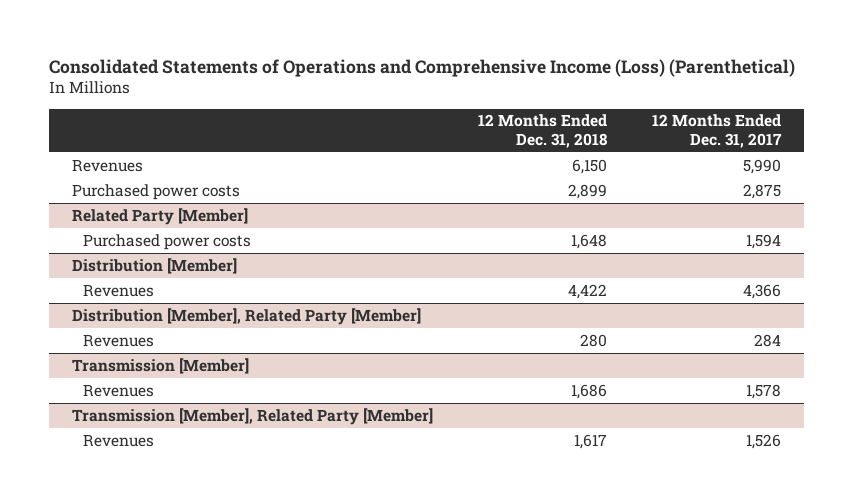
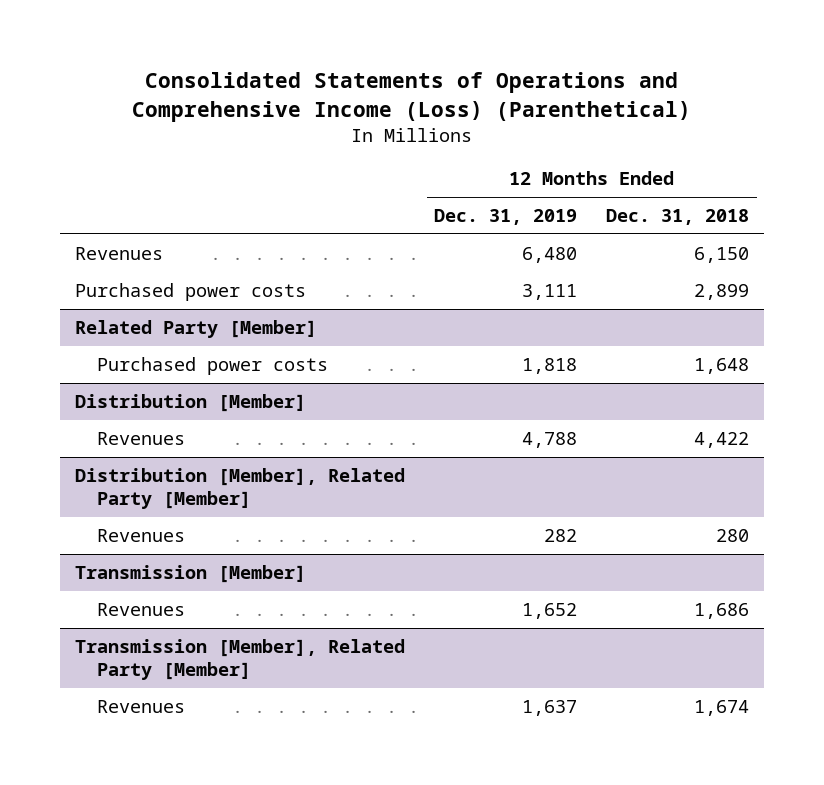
[652,114,783,149] 12 Months Ended Dec. 31, 2017 -> none
none -> [433,209,577,226] Dec. 31, 2019
[574,433,608,449] 1,617 -> [694,699,750,716] 1,674

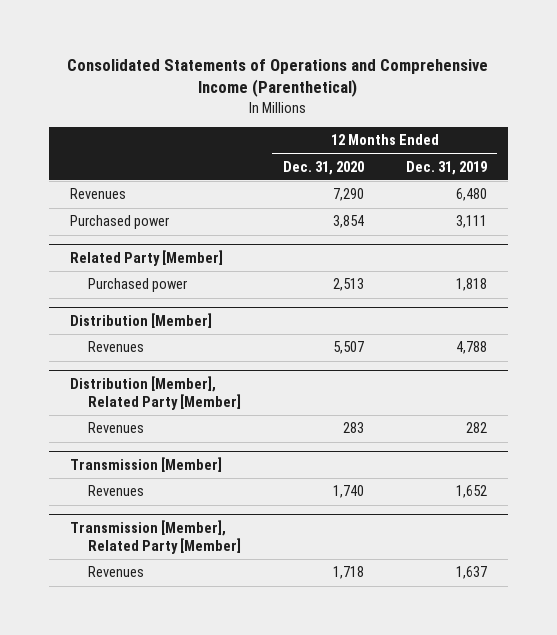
[131,72,691,123] Consolidated Statements of Operations and Comprehensive Income (Loss) (Parenthetical) -> [67,58,489,98] Consolidated Statements of Operations and Comprehensive Income (Parenthetical)
[606,209,750,226] Dec. 31, 2018 -> none
none -> [282,160,364,175] Dec. 31, 2020
[74,282,306,301] Purchased power costs -> [69,215,169,230] Purchased power
[97,356,329,375] Purchased power costs -> [87,278,187,293] Purchased power

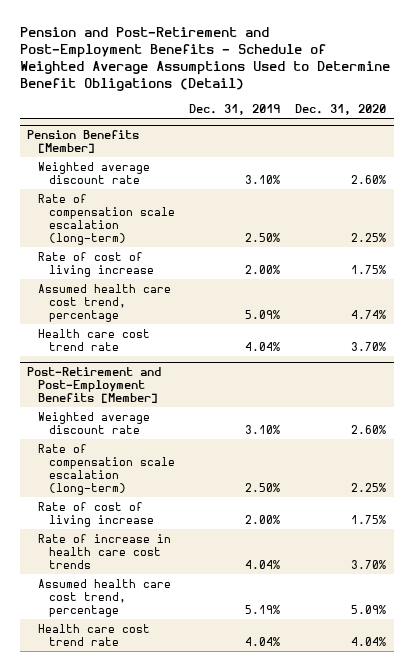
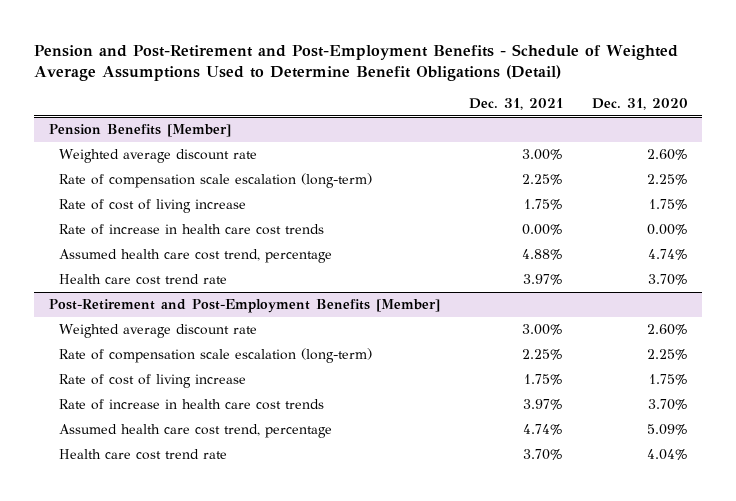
[189,104,281,116] Dec. 31, 2019 -> none
none -> [468,98,563,111] Dec. 31, 2021
none -> [59,224,325,236] Rate of increase in health care cost trends

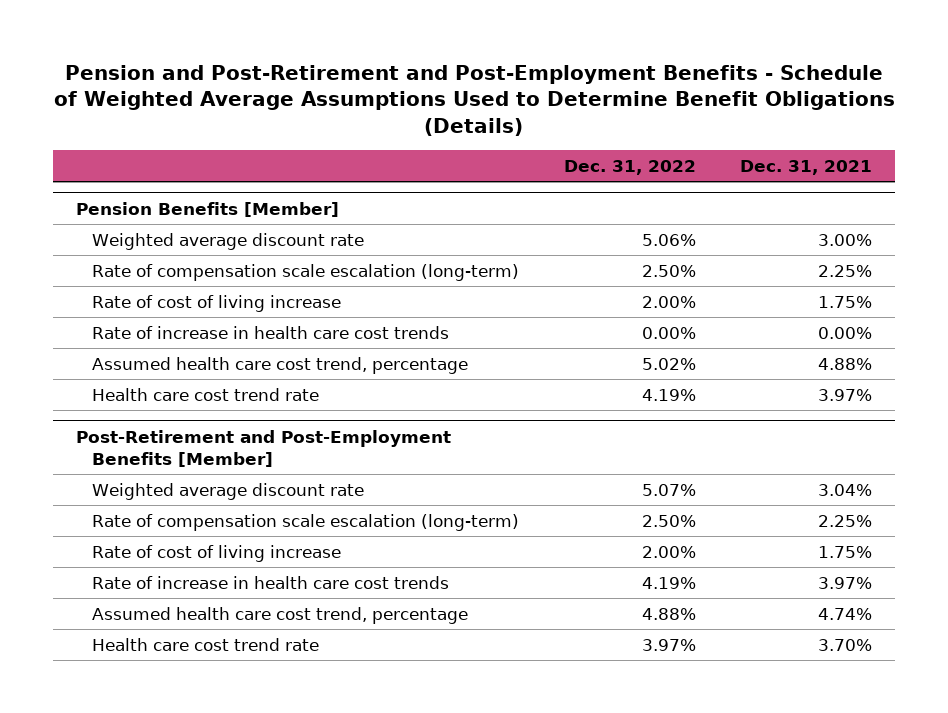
[34,43,679,81] Pension and Post-Retirement and Post-Employment Benefits - Schedule of Weighted Average Assumptions Used to Determine Benefit Obligations (Detail) -> [54,64,896,136] Pension and Post-Retirement and Post-Employment Benefits - Schedule of Weighted Average Assumptions Used to Determine Benefit Obligations (Details)
[591,98,688,111] Dec. 31, 2020 -> none
none -> [563,159,696,175] Dec. 31, 2022
[521,324,563,336] 3.00% -> [818,483,873,496] 3.04%

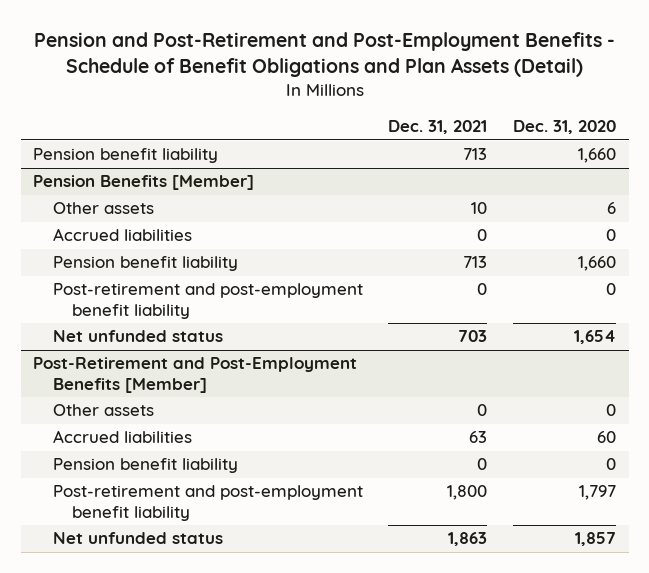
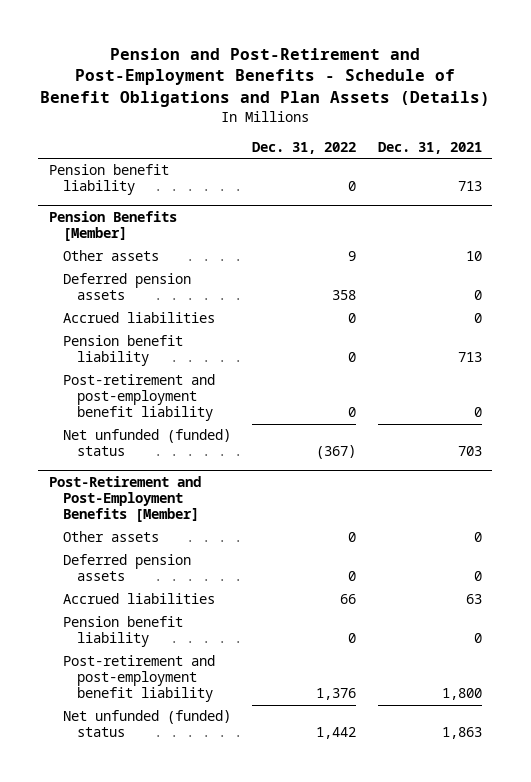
[33,31,615,78] Pension and Post-Retirement and Post-Employment Benefits - Schedule of Benefit Obligations and Plan Assets (Detail) -> [40,47,491,107] Pension and Post-Retirement and Post-Employment Benefits - Schedule of Benefit Obligations and Plan Assets (Details)
[512,120,616,135] Dec. 31, 2020 -> none
none -> [252,141,357,154] Dec. 31, 2022
none -> [62,273,191,301] Deferred pension assets
[52,330,223,343] Net unfunded status -> [62,429,231,457] Net unfunded (funded) status
none -> [62,554,191,582] Deferred pension assets
[52,532,223,545] Net unfunded status -> [62,710,231,738] Net unfunded (funded) status

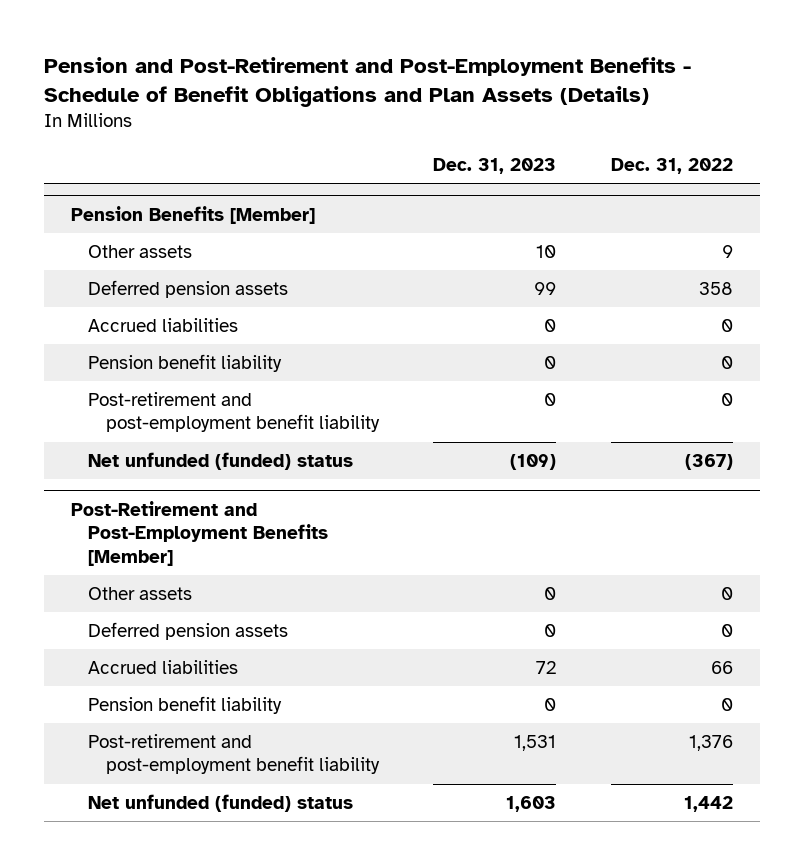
[377,141,482,154] Dec. 31, 2021 -> none
none -> [433,157,557,174] Dec. 31, 2023
[49,164,170,196] Pension benefit liability -> none

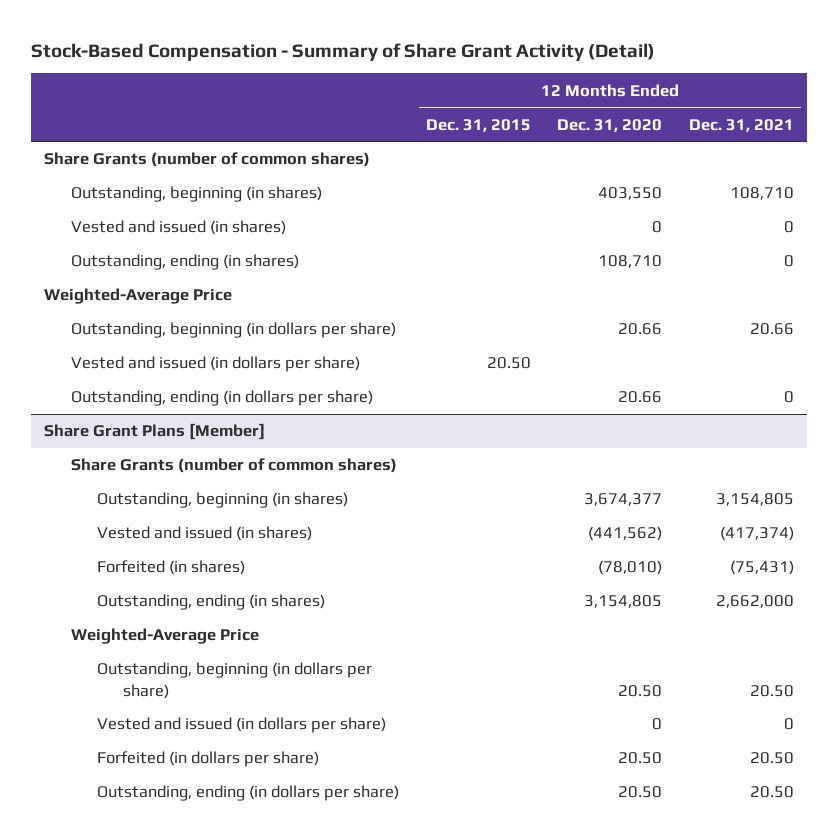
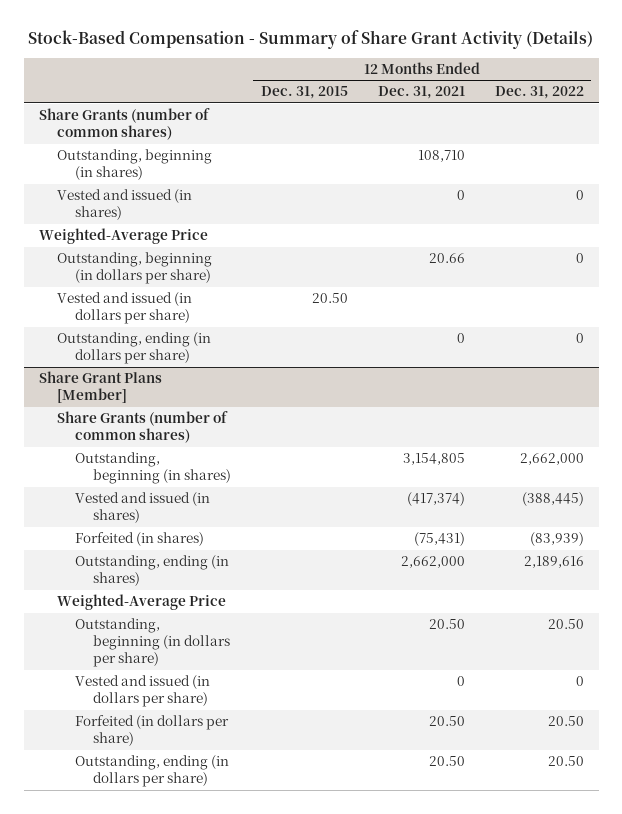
[30,42,655,61] Stock-Based Compensation - Summary of Share Grant Activity (Detail) -> [28,30,594,50] Stock-Based Compensation - Summary of Share Grant Activity (Details)
[557,118,663,132] Dec. 31, 2020 -> none
none -> [494,86,584,100] Dec. 31, 2022
[70,254,299,271] Outstanding, ending (in shares) -> none

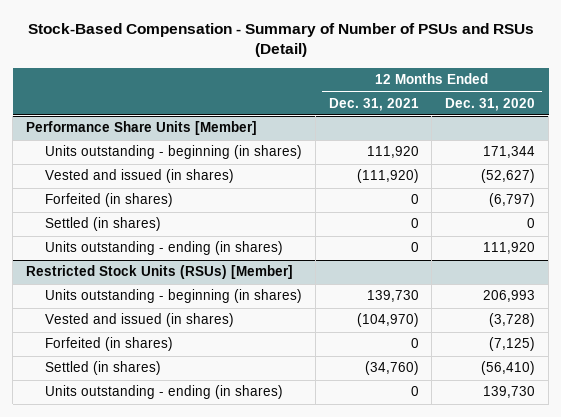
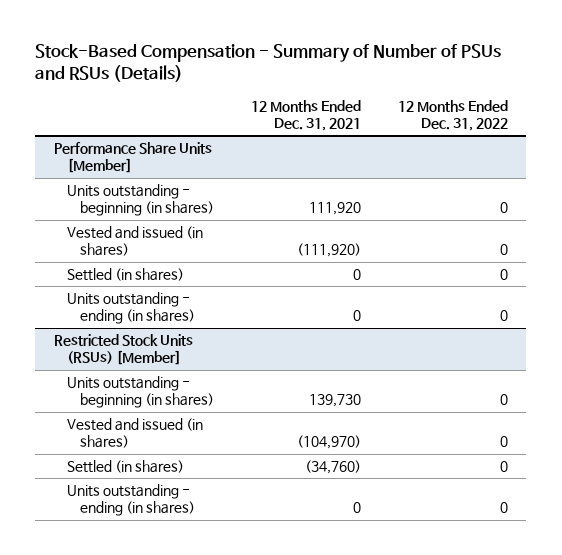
[27,22,534,58] Stock-Based Compensation - Summary of Number of PSUs and RSUs (Detail) -> [35,44,502,83] Stock-Based Compensation - Summary of Number of PSUs and RSUs (Details)
[445,97,536,111] Dec. 31, 2020 -> none
none -> [397,100,508,132] 12 Months Ended Dec. 31, 2022
[44,193,173,208] Forfeited (in shares) -> none
[44,337,173,352] Forfeited (in shares) -> none

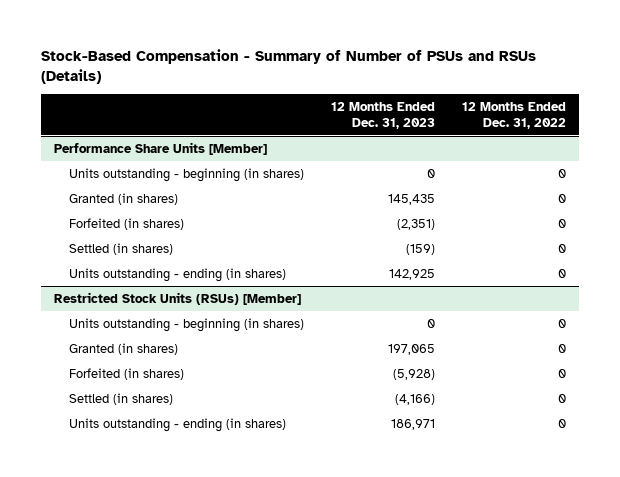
[251,100,362,132] 12 Months Ended Dec. 31, 2021 -> none
none -> [330,102,435,129] 12 Months Ended Dec. 31, 2023
[66,226,203,257] Vested and issued (in shares) -> none
none -> [69,193,179,206] Granted (in shares)
none -> [69,218,185,231] Forfeited (in shares)
[66,418,203,449] Vested and issued (in shares) -> none
none -> [69,343,179,356] Granted (in shares)
none -> [69,368,185,381] Forfeited (in shares)

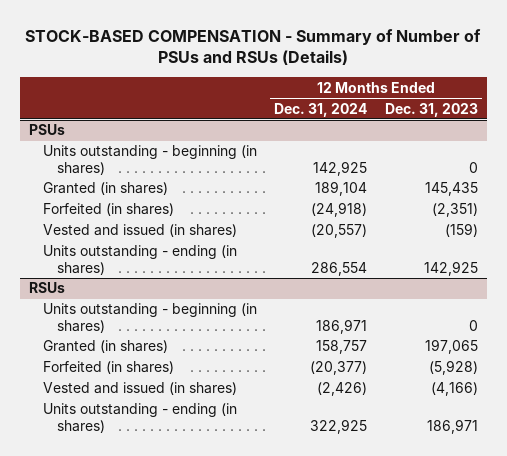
[41,49,537,85] Stock-Based Compensation - Summary of Number of PSUs and RSUs (Details) -> [25,28,482,66] STOCK-BASED COMPENSATION - Summary of Number of PSUs and RSUs (Details)
[461,102,566,129] 12 Months Ended Dec. 31, 2022 -> none
none -> [274,102,368,117] Dec. 31, 2024
[54,142,268,156] Performance Share Units [Member] -> [28,124,65,136] PSUs
[69,243,174,256] Settled (in shares) -> [42,224,237,238] Vested and issued (in shares)
[54,292,302,306] Restricted Stock Units (RSUs) [Member] -> [28,282,65,294] RSUs
[69,393,174,406] Settled (in shares) -> [42,382,237,396] Vested and issued (in shares)

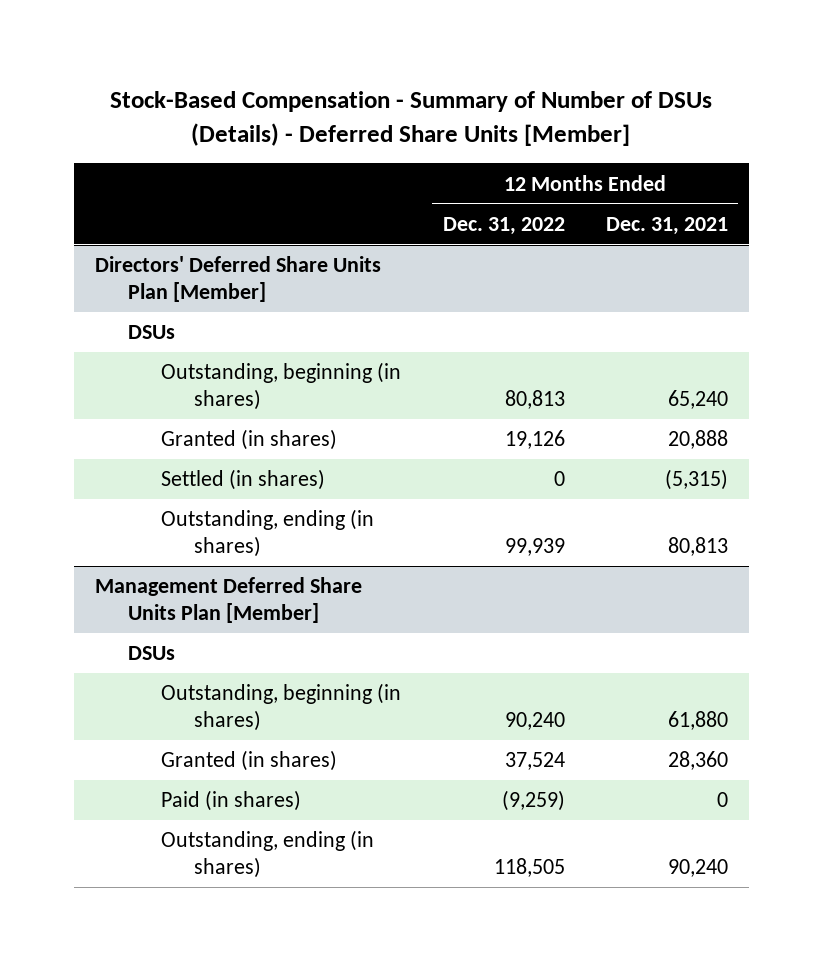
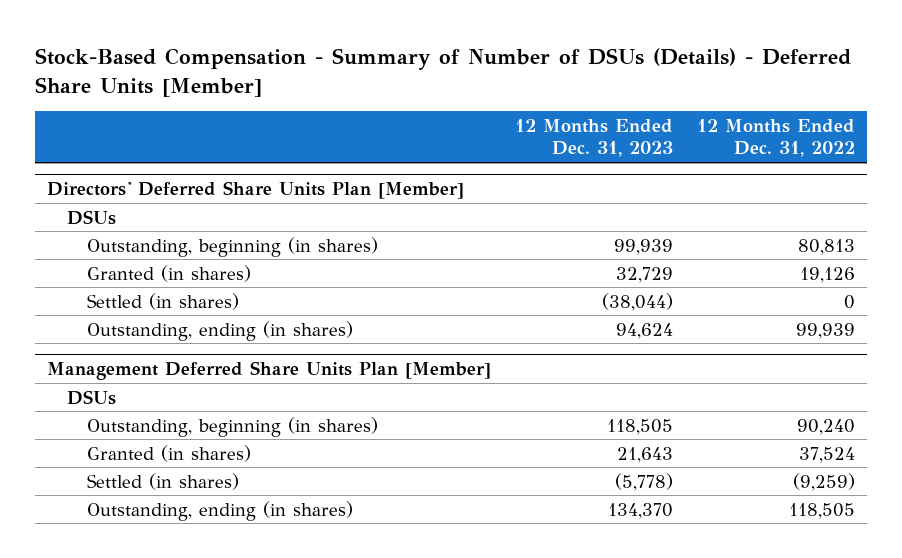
[605,216,728,235] Dec. 31, 2021 -> none
none -> [515,119,674,158] 12 Months Ended Dec. 31, 2023
[161,790,302,812] Paid (in shares) -> [86,472,239,490] Settled (in shares)

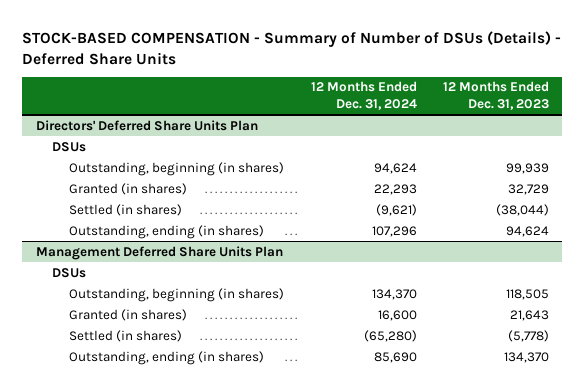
[34,47,851,97] Stock-Based Compensation - Summary of Number of DSUs (Details) - Deferred Share Units [Member] -> [22,30,562,65] STOCK-BASED COMPENSATION - Summary of Number of DSUs (Details) - Deferred Share Units
[697,119,856,158] 12 Months Ended Dec. 31, 2022 -> none
none -> [310,81,417,110] 12 Months Ended Dec. 31, 2024
[46,180,464,199] Directors' Deferred Share Units Plan [Member] -> [35,119,258,131] Directors' Deferred Share Units Plan
[46,360,491,380] Management Deferred Share Units Plan [Member] -> [35,245,283,260] Management Deferred Share Units Plan

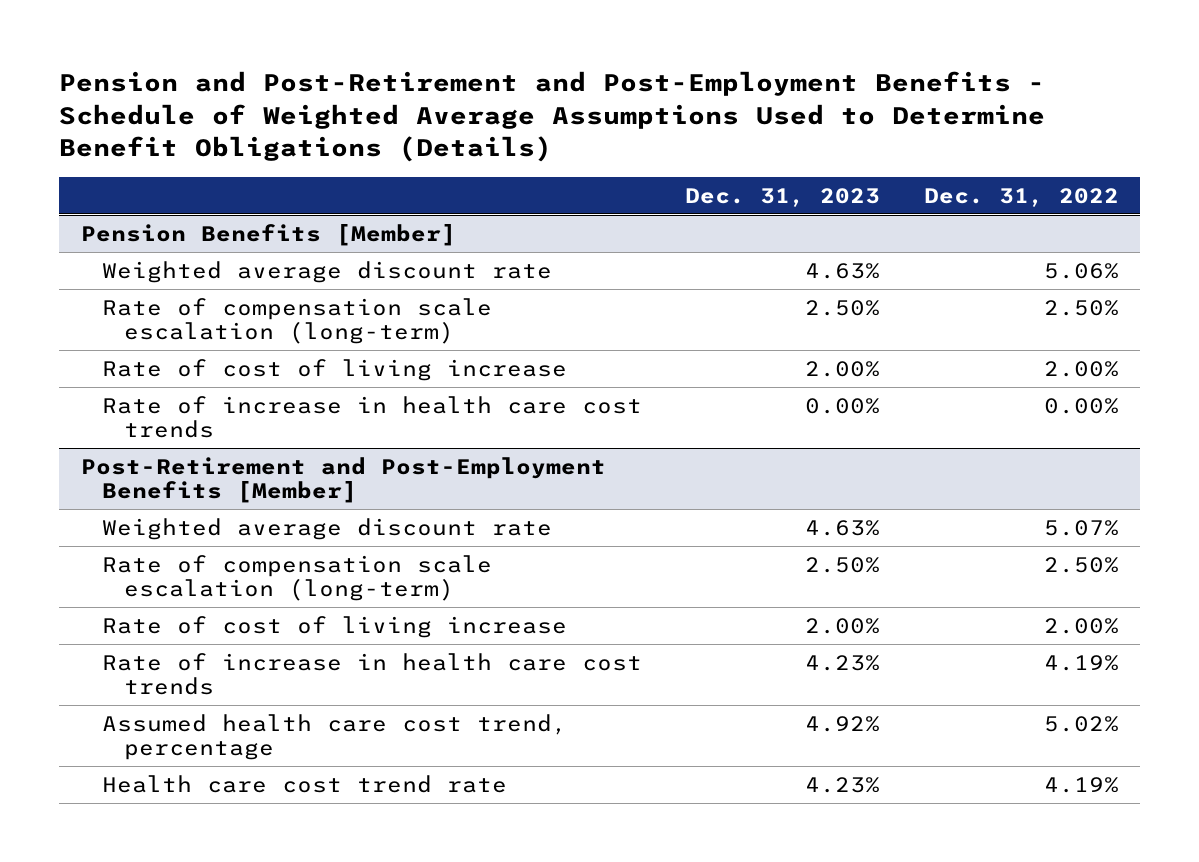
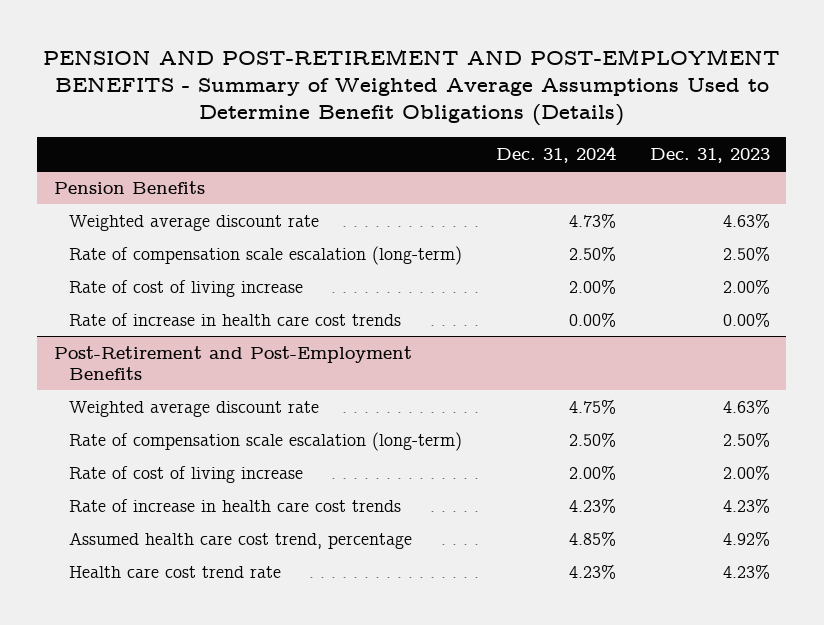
[59,71,1046,163] Pension and Post-Retirement and Post-Employment Benefits - Schedule of Weighted Average Assumptions Used to Determine Benefit Obligations (Details) -> [42,48,780,127] PENSION AND POST-RETIREMENT AND POST-EMPLOYMENT BENEFITS - Summary of Weighted Average Assumptions Used to Determine Benefit Obligations (Details)
[923,187,1119,207] Dec. 31, 2022 -> none
none -> [495,145,616,163] Dec. 31, 2024
[80,223,456,246] Pension Benefits [Member] -> [54,180,206,194] Pension Benefits
[80,456,606,503] Post-Retirement and Post-Employment Benefits [Member] -> [54,345,413,380] Post-Retirement and Post-Employment Benefits

